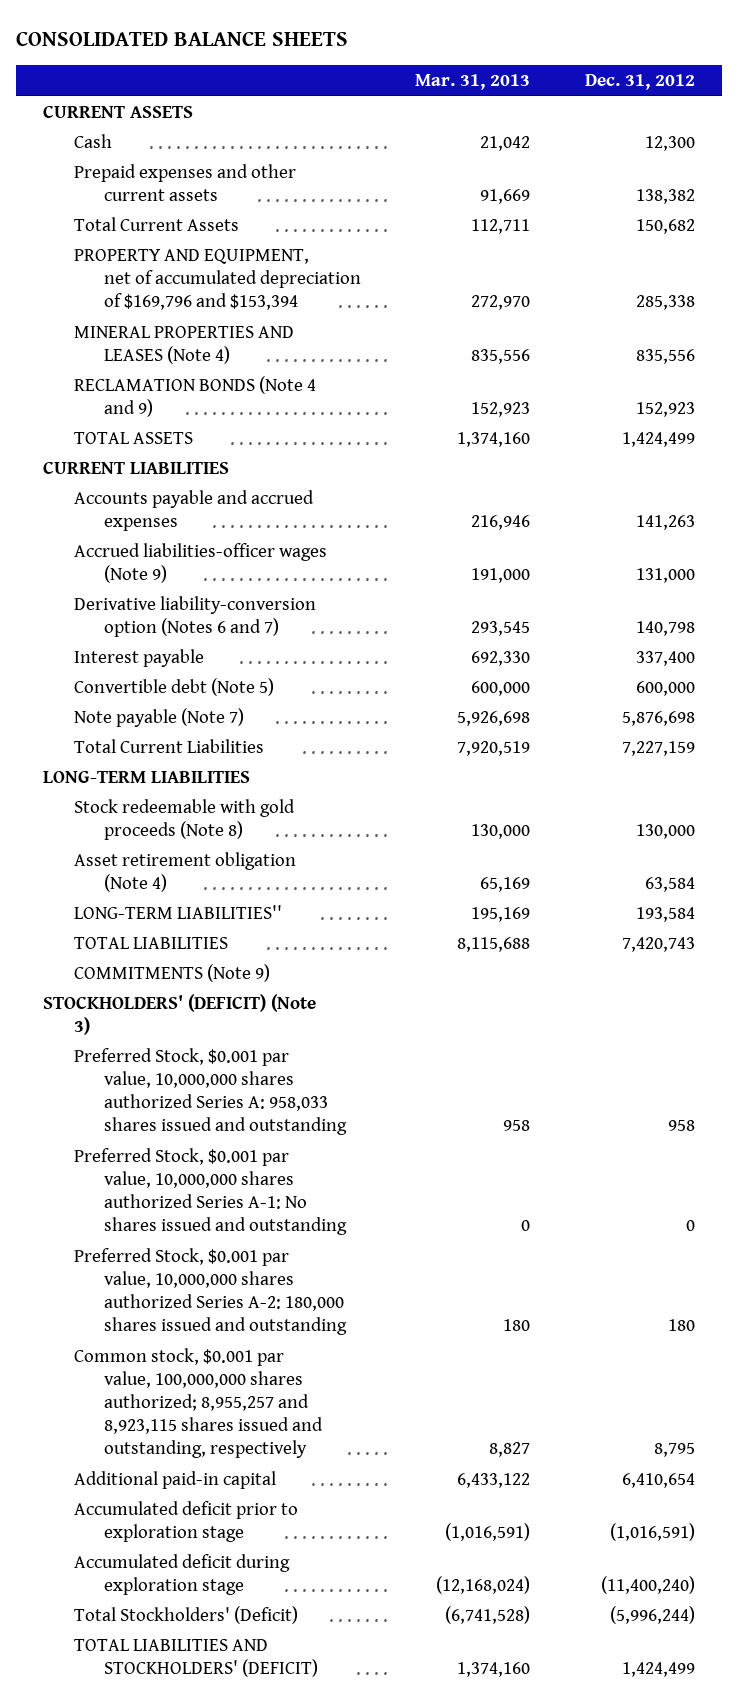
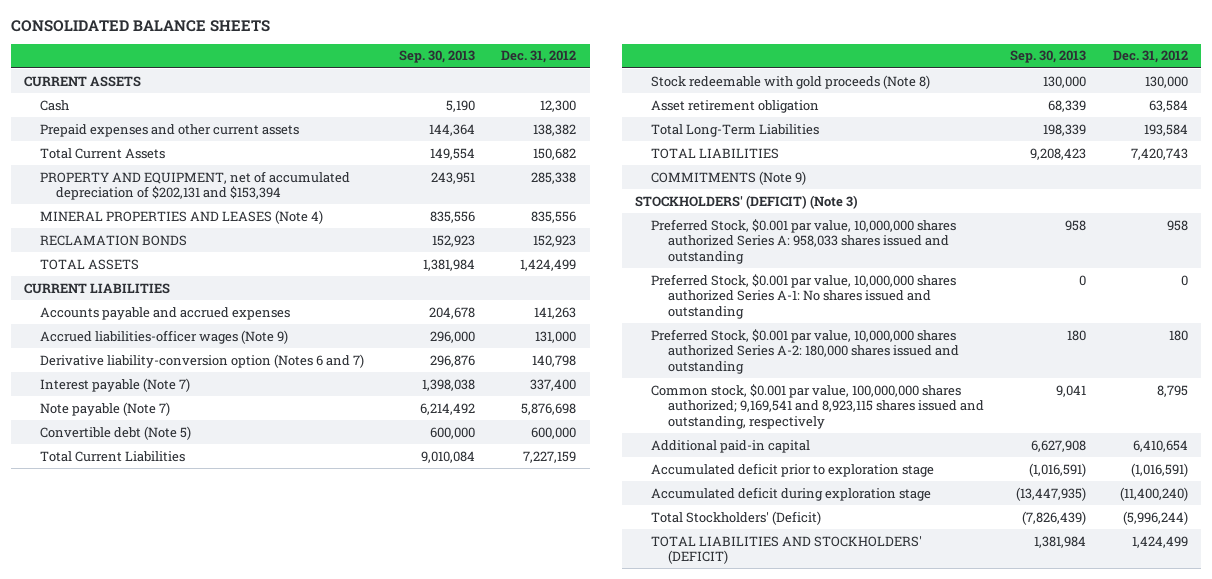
[415,74,531,91] Mar. 31, 2013 -> none
none -> [398,50,475,64] Sep. 30, 2013
[73,249,362,311] PROPERTY AND EQUIPMENT, net of accumulated depreciation of $169,796 and $153,394 -> [40,170,351,201] PROPERTY AND EQUIPMENT, net of accumulated depreciation of $202,131 and $153,394
[73,376,316,418] RECLAMATION BONDS (Note 4 and 9) -> [40,234,188,246] RECLAMATION BONDS
[73,649,204,668] Interest payable -> [40,377,191,392] Interest payable (Note 7)
[73,678,274,697] Convertible debt (Note 5) -> [40,425,192,440] Convertible debt (Note 5)
[43,771,251,784] LONG-TERM LIABILITIES -> none
[73,852,296,893] Asset retirement obligation (Note 4) -> [651,99,820,113] Asset retirement obligation
[73,905,282,920] LONG-TERM LIABILITIES'' -> [651,123,820,137] Total Long-Term Liabilities
[73,1348,324,1459] Common stock, $0.001 par value, 100,000,000 shares authorized; 8,955,257 and 8,923,115 shares issued and outstanding, respectively -> [651,383,984,429] Common stock, $0.001 par value, 100,000,000 shares authorized; 9,169,541 and 8,923,115 shares issued and outstanding, respectively

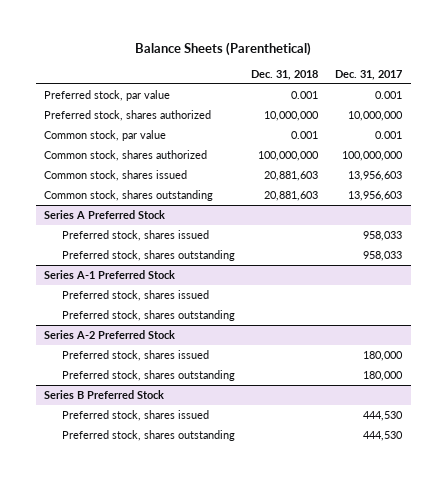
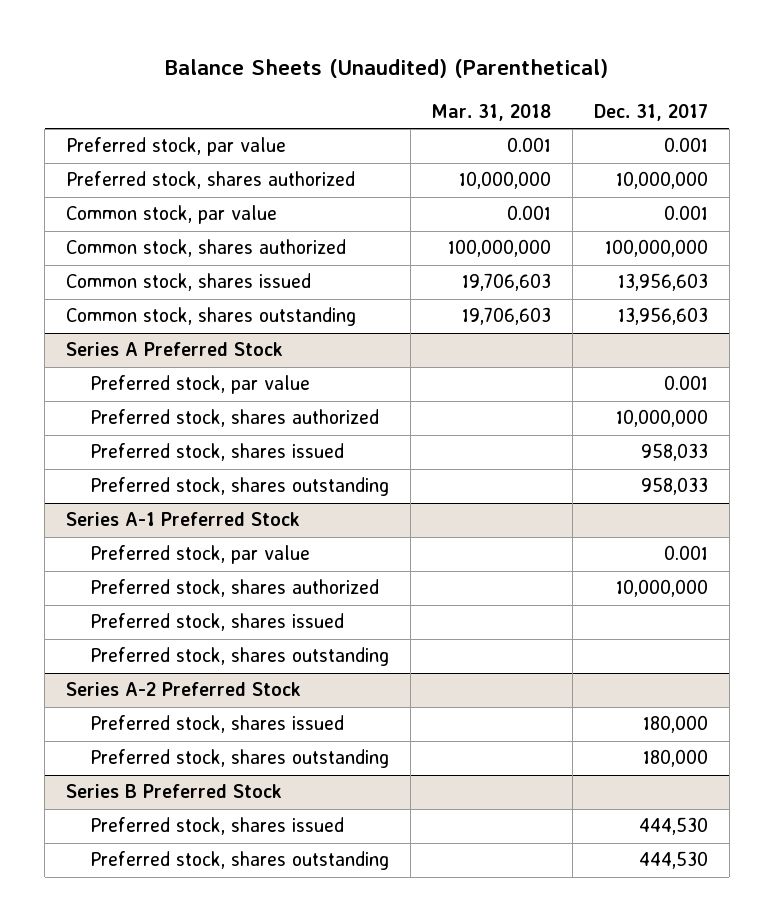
[135,42,312,57] Balance Sheets (Parenthetical) -> [164,59,608,79] Balance Sheets (Unaudited) (Parenthetical)
[251,70,319,81] Dec. 31, 2018 -> none
none -> [431,104,552,122] Mar. 31, 2018
none -> [90,375,311,395] Preferred stock, par value
none -> [90,409,380,428] Preferred stock, shares authorized
none -> [90,545,311,565] Preferred stock, par value
none -> [90,579,380,598] Preferred stock, shares authorized

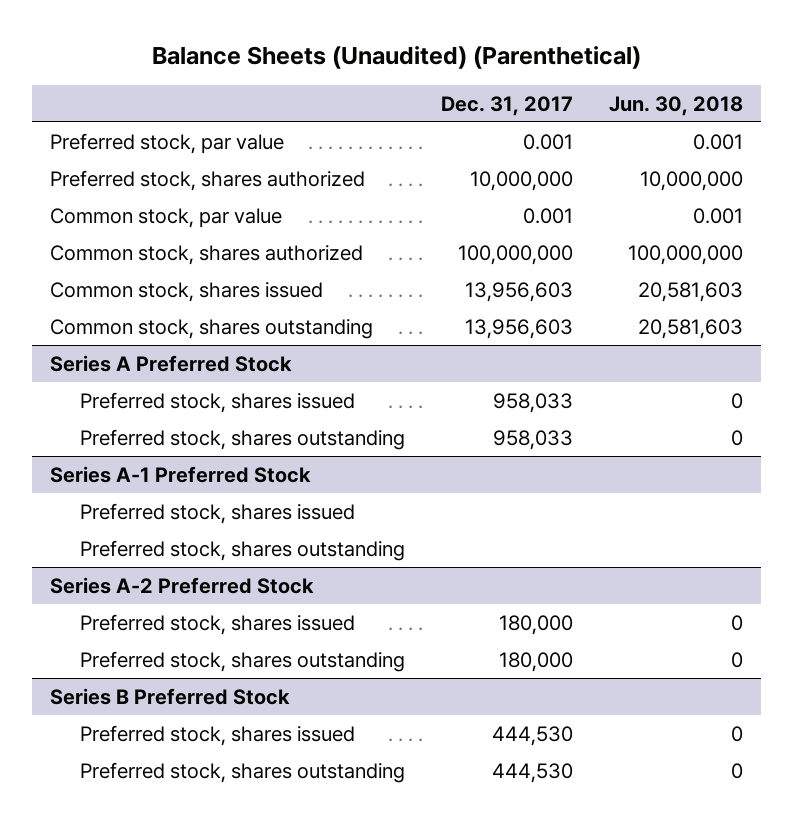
[431,104,552,122] Mar. 31, 2018 -> none
none -> [609,95,744,116] Jun. 30, 2018
[90,375,311,395] Preferred stock, par value -> none
[90,409,380,428] Preferred stock, shares authorized -> none
[90,545,311,565] Preferred stock, par value -> none
[90,579,380,598] Preferred stock, shares authorized -> none

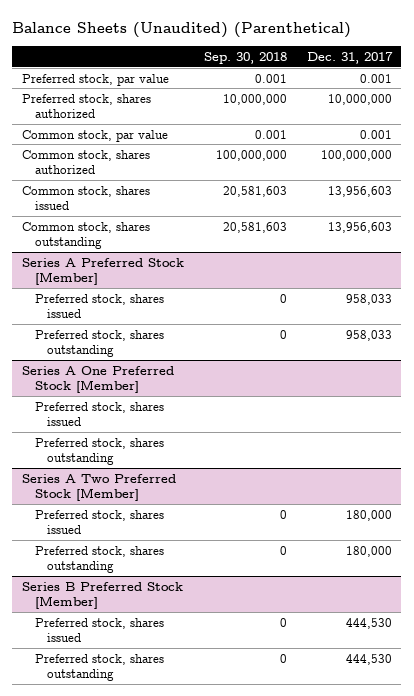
[609,95,744,116] Jun. 30, 2018 -> none
none -> [203,51,287,64] Sep. 30, 2018
[50,354,293,372] Series A Preferred Stock -> [22,257,185,286] Series A Preferred Stock [Member]
[50,465,312,483] Series A-1 Preferred Stock -> [22,365,175,394] Series A One Preferred Stock [Member]
[50,576,315,594] Series A-2 Preferred Stock -> [22,473,177,502] Series A Two Preferred Stock [Member]
[50,687,291,705] Series B Preferred Stock -> [22,581,184,610] Series B Preferred Stock [Member]

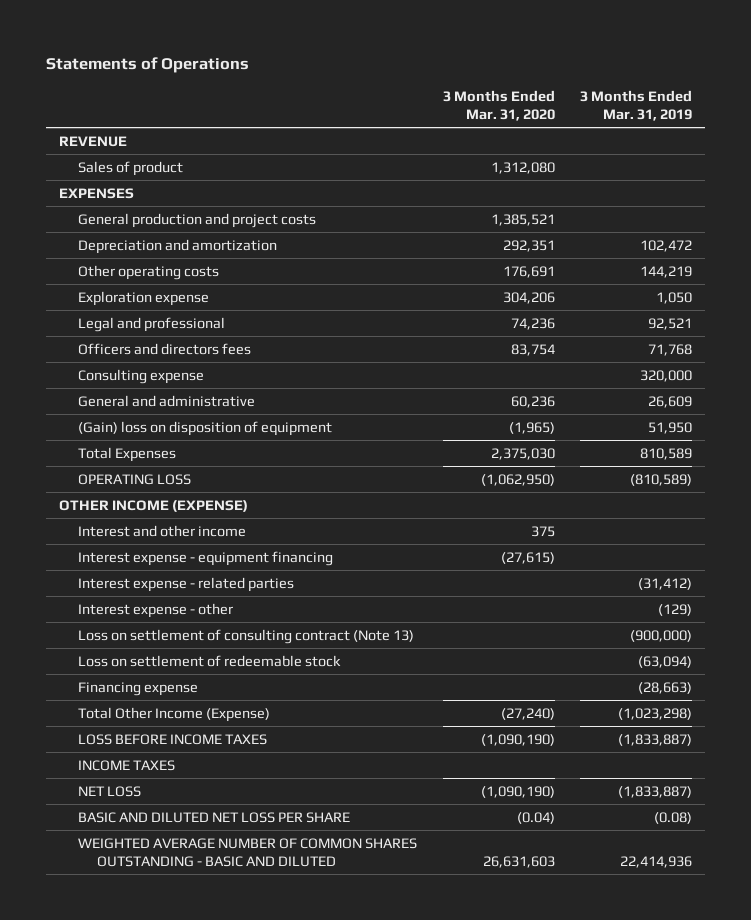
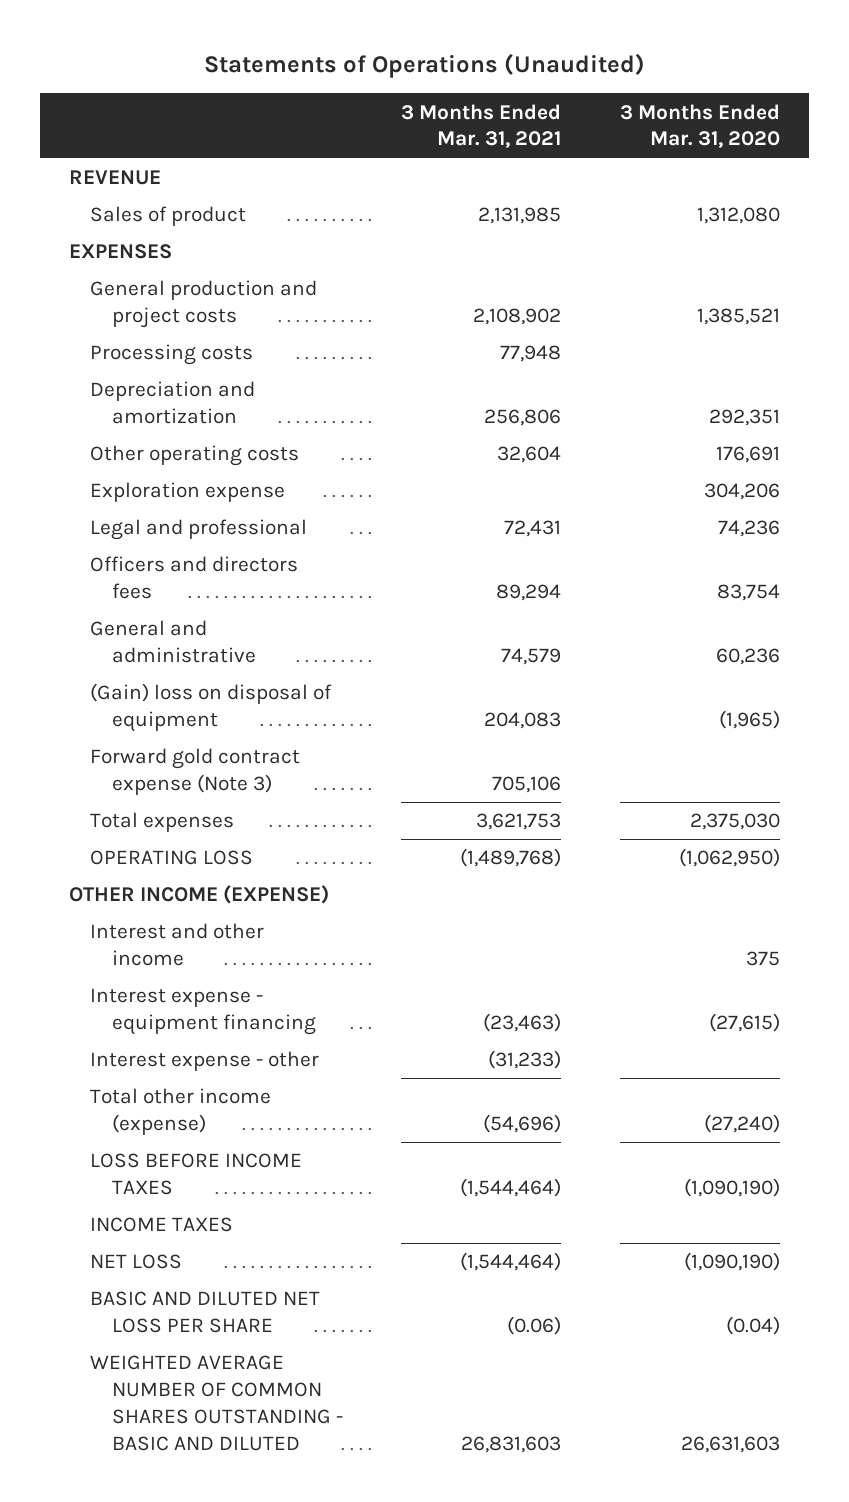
[46,56,250,73] Statements of Operations -> [203,53,645,79] Statements of Operations (Unaudited)
[580,90,693,122] 3 Months Ended Mar. 31, 2019 -> none
none -> [401,103,562,149] 3 Months Ended Mar. 31, 2021
none -> [90,344,254,366] Processing costs
[78,368,205,384] Consulting expense -> none
[78,420,333,436] (Gain) loss on disposition of equipment -> [90,683,333,733] (Gain) loss on disposal of equipment
none -> [90,748,301,796] Forward gold contract expense (Note 3)
[78,446,177,462] Total Expenses -> [90,812,235,833] Total expenses
[78,576,295,592] Interest expense - related parties -> none
[78,628,415,644] Loss on settlement of consulting contract (Note 13) -> none
[78,654,342,667] Loss on settlement of redeemable stock -> none
[78,681,199,696] Financing expense -> none
[78,706,271,722] Total Other Income (Expense) -> [90,1088,272,1136] Total other income (expense)

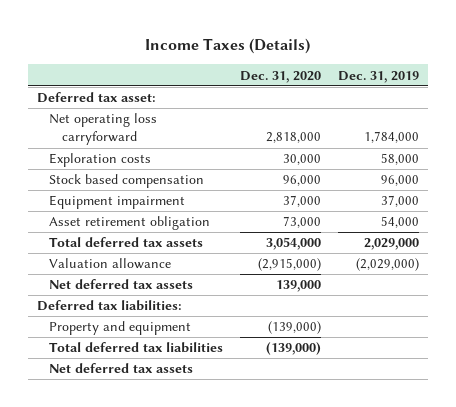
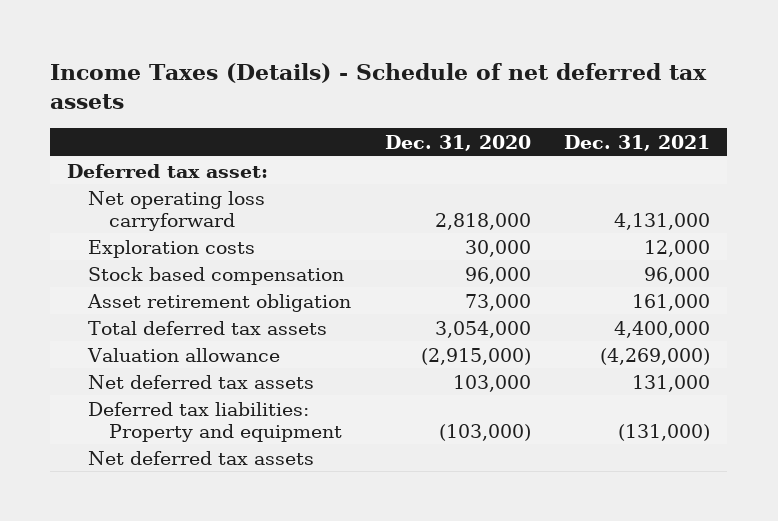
[145,38,311,55] Income Taxes (Details) -> [50,62,708,110] Income Taxes (Details) - Schedule of net deferred tax assets
[338,70,420,83] Dec. 31, 2019 -> none
none -> [564,135,711,152] Dec. 31, 2021
[49,195,186,210] Equipment impairment -> none
[36,300,182,312] Deferred tax liabilities: -> none
[49,342,224,354] Total deferred tax liabilities -> none
[276,280,322,293] 139,000 -> [452,374,531,392] 103,000
[49,321,192,336] Property and equipment -> [87,401,342,442] Deferred tax liabilities: Property and equipment
[268,321,322,335] (139,000) -> [438,423,531,441] (103,000)

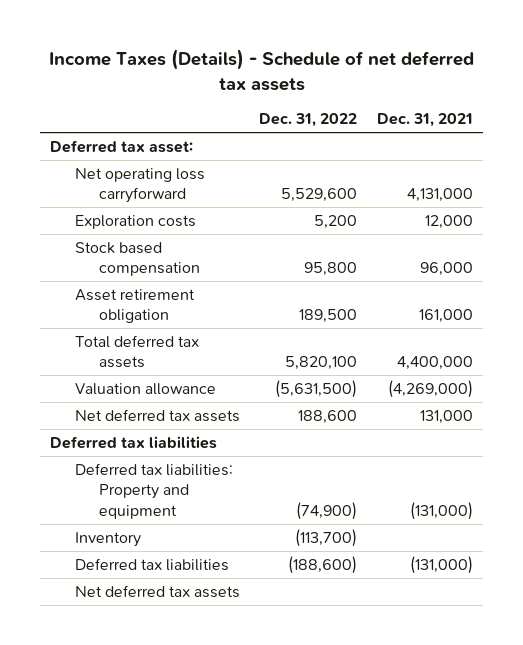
[384,135,531,152] Dec. 31, 2020 -> none
none -> [259,113,358,128] Dec. 31, 2022
none -> [50,435,218,449] Deferred tax liabilities
none -> [74,531,141,547] Inventory
none -> [74,557,229,571] Deferred tax liabilities

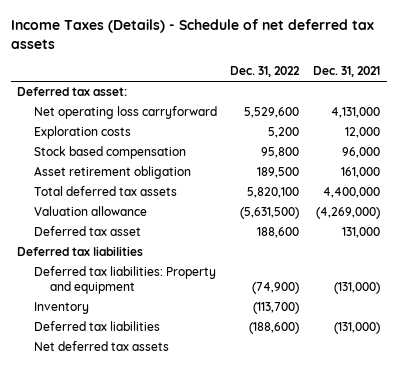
[74,408,240,422] Net deferred tax assets -> [33,226,141,237] Deferred tax asset

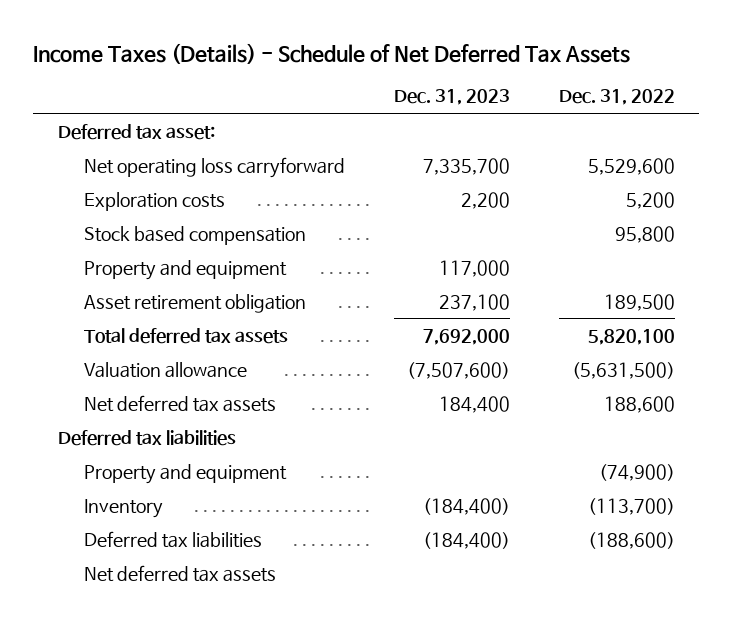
[10,18,374,49] Income Taxes (Details) - Schedule of net deferred tax assets -> [33,42,631,64] Income Taxes (Details) - Schedule of Net Deferred Tax Assets
[313,66,381,78] Dec. 31, 2021 -> none
none -> [394,89,511,106] Dec. 31, 2023
none -> [84,259,288,280] Property and equipment
[33,226,141,237] Deferred tax asset -> [84,394,277,412] Net deferred tax assets
[33,266,216,295] Deferred tax liabilities: Property and equipment -> [84,463,288,484] Property and equipment

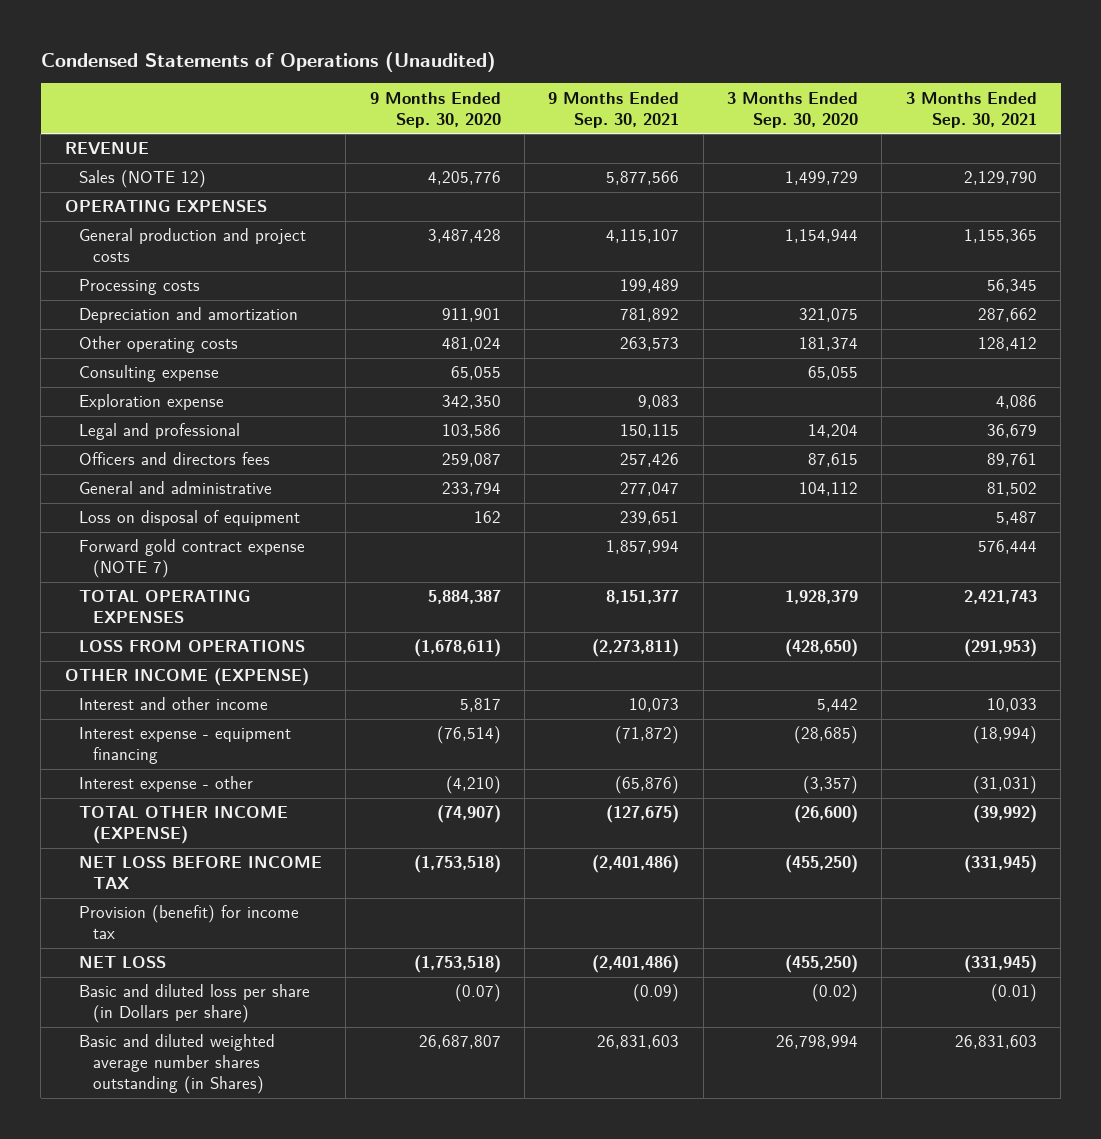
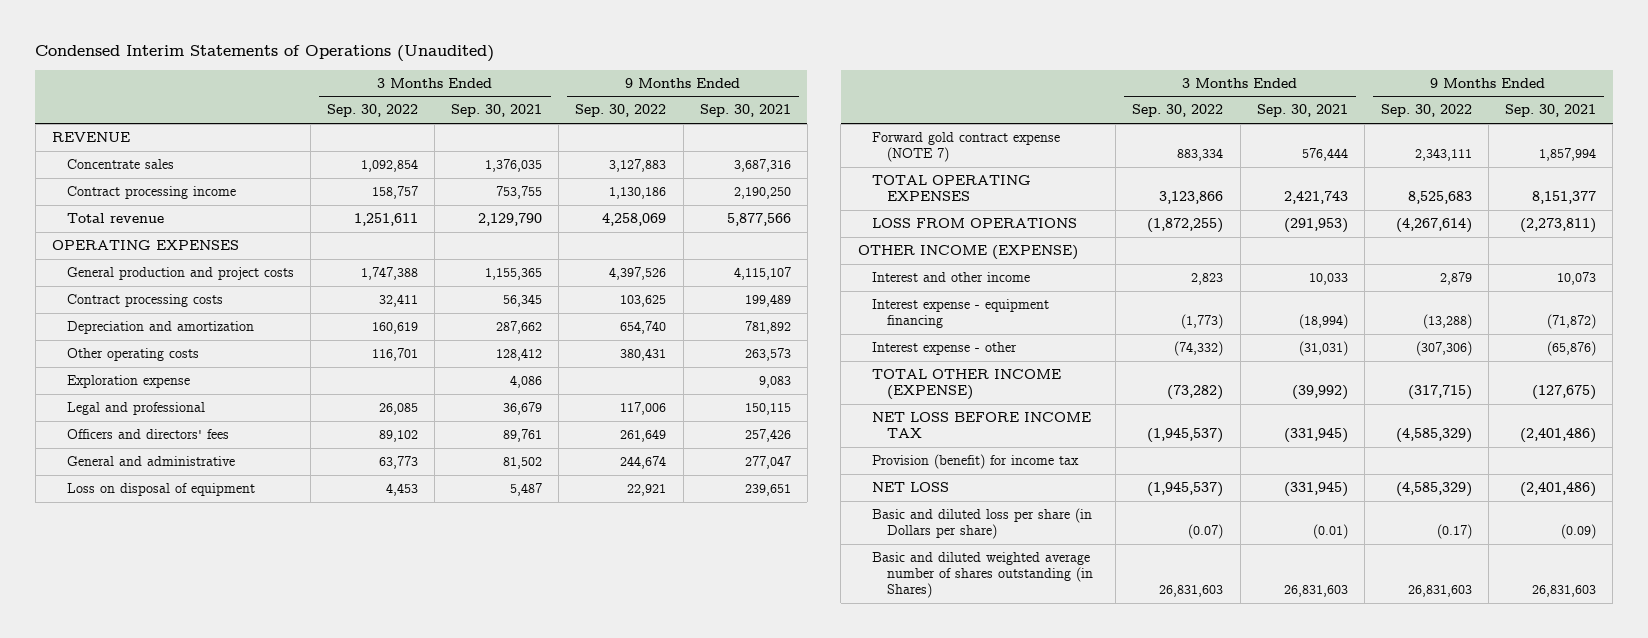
[40,51,496,72] Condensed Statements of Operations (Unaudited) -> [35,45,495,63] Condensed Interim Statements of Operations (Unaudited)
[369,91,501,128] 9 Months Ended Sep. 30, 2020 -> none
[727,91,859,128] 3 Months Ended Sep. 30, 2020 -> none
none -> [327,104,419,118] Sep. 30, 2022
none -> [575,104,667,118] Sep. 30, 2022
none -> [66,158,174,169] Concentrate sales
none -> [66,185,236,199] Contract processing income
[79,170,207,189] Sales (NOTE 12) -> [66,212,164,223] Total revenue
[79,279,201,296] Processing costs -> [66,293,223,307] Contract processing costs
[79,365,220,383] Consulting expense -> none
[79,452,271,466] Officers and directors fees -> [66,428,229,439] Officers and directors' fees
[79,1034,276,1095] Basic and diluted weighted average number shares outstanding (in Shares) -> [872,551,1094,599] Basic and diluted weighted average number of shares outstanding (in Shares)

